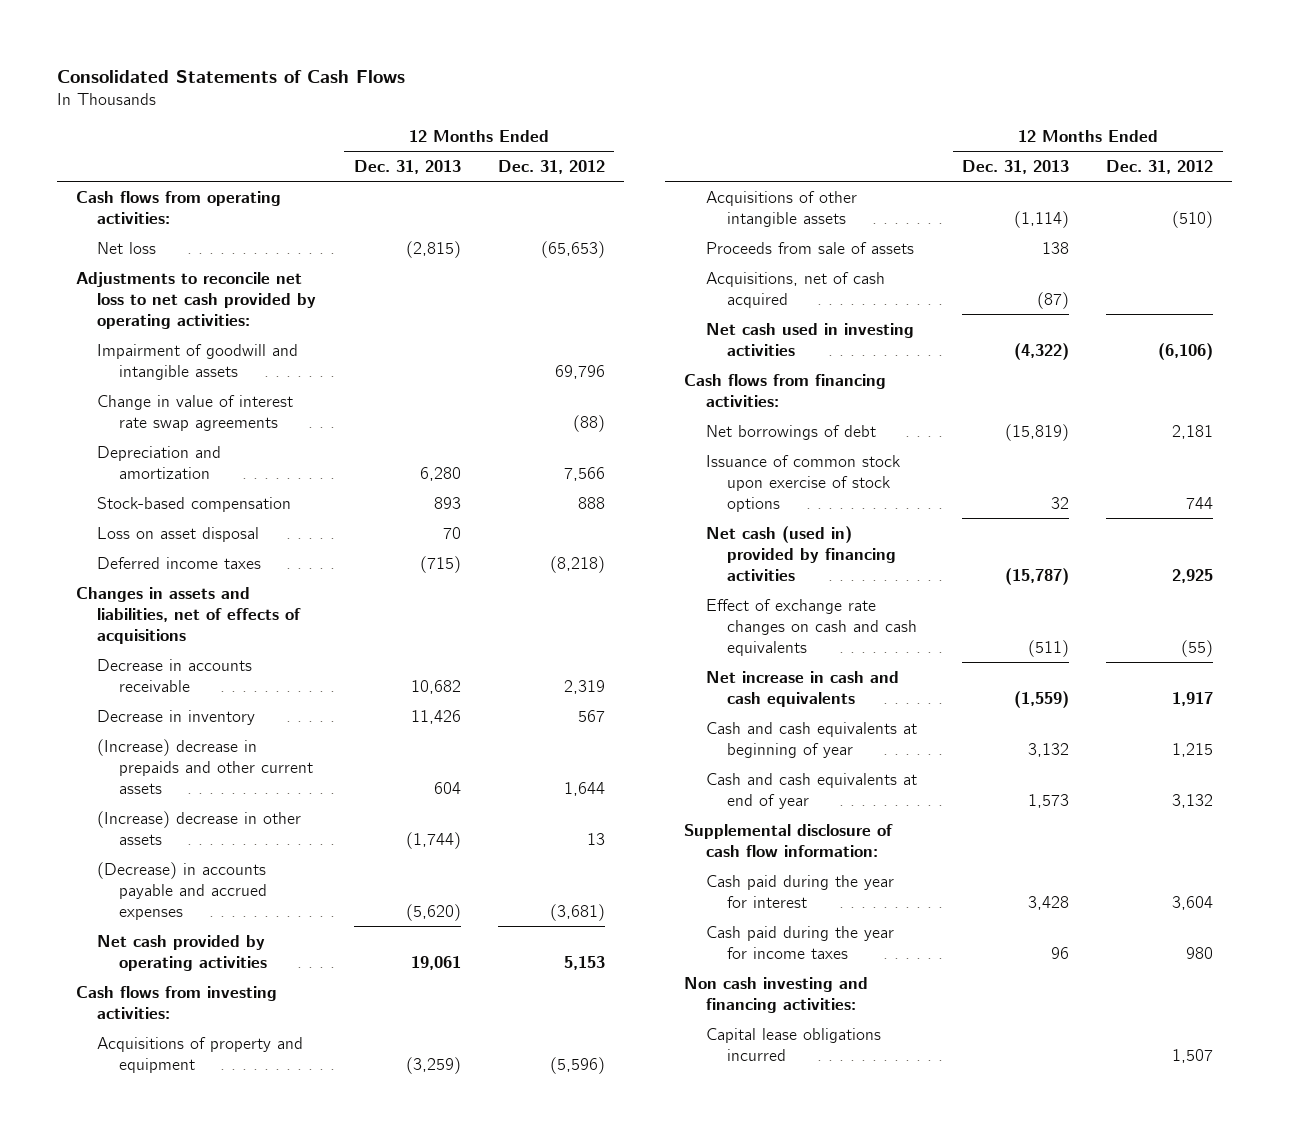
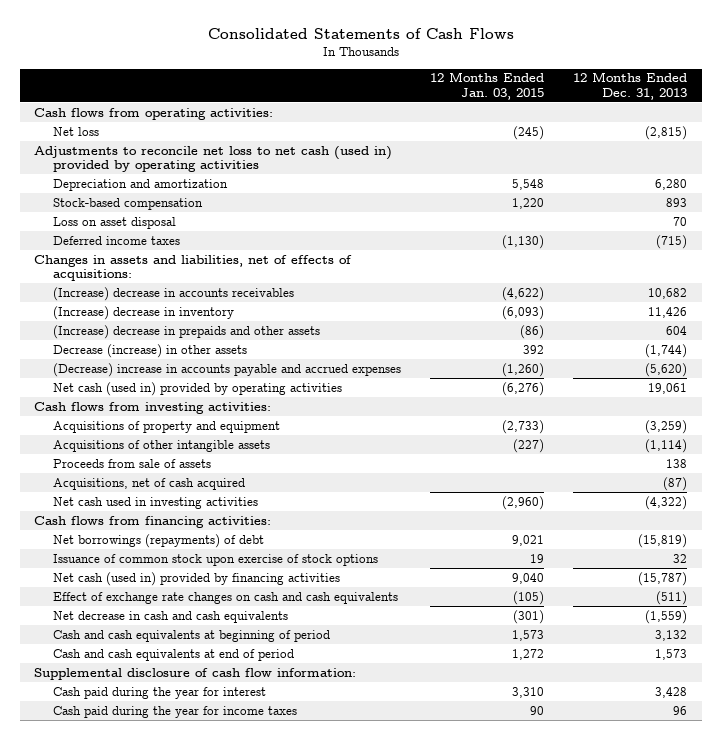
[498,159,606,174] Dec. 31, 2012 -> none
none -> [429,72,544,100] 12 Months Ended Jan. 03, 2015
[97,343,299,380] Impairment of goodwill and intangible assets -> none
[97,394,294,431] Change in value of interest rate swap agreements -> none
[75,271,317,329] Adjustments to reconcile net loss to net cash provided by operating activities: -> [34,145,393,173] Adjustments to reconcile net loss to net cash (used in) provided by operating activities
[75,586,302,644] Changes in assets and liabilities, net of effects of acquisitions -> [34,254,353,282] Changes in assets and liabilities, net of effects of acquisitions:
[97,658,253,692] Decrease in accounts receivable -> [52,286,294,301] (Increase) decrease in accounts receivables
[97,709,256,725] Decrease in inventory -> [52,305,234,320] (Increase) decrease in inventory
[97,738,313,794] (Increase) decrease in prepaids and other current assets -> [52,324,320,339] (Increase) decrease in prepaids and other assets
[97,810,302,845] (Increase) decrease in other assets -> [52,343,247,358] Decrease (increase) in other assets
[97,861,267,920] (Decrease) in accounts payable and accrued expenses -> [52,362,401,377] (Decrease) increase in accounts payable and accrued expenses
[97,934,267,971] Net cash provided by operating activities -> [52,381,342,396] Net cash (used in) provided by operating activities
[705,424,876,440] Net borrowings of debt -> [52,533,264,548] Net borrowings (repayments) of debt
[705,670,899,707] Net increase in cash and cash equivalents -> [52,610,288,623] Net decrease in cash and cash equivalents
[705,721,917,758] Cash and cash equivalents at beginning of year -> [52,629,330,642] Cash and cash equivalents at beginning of period
[705,772,917,809] Cash and cash equivalents at end of year -> [52,648,294,661] Cash and cash equivalents at end of period
[684,976,869,1013] Non cash investing and financing activities: -> none
[705,1027,881,1061] Capital lease obligations incurred -> none

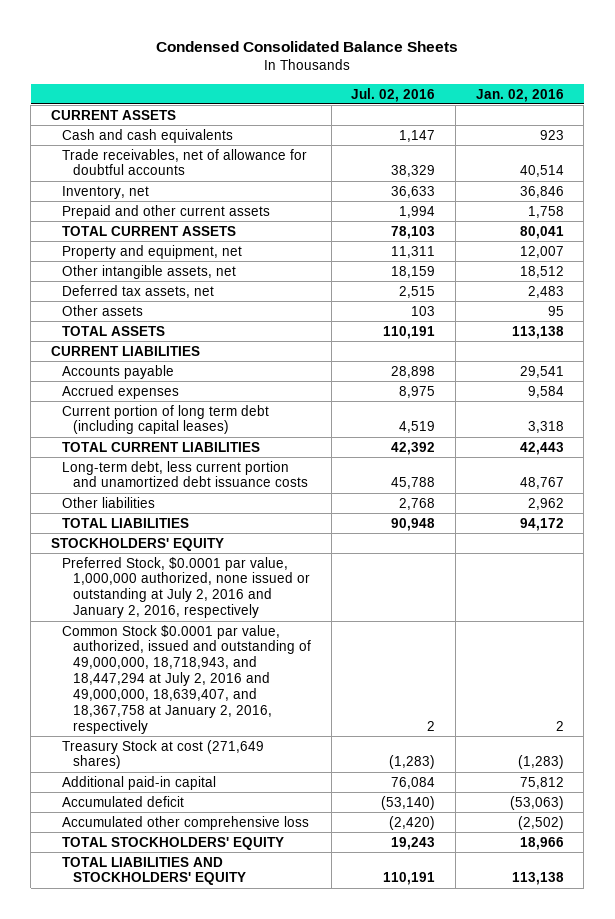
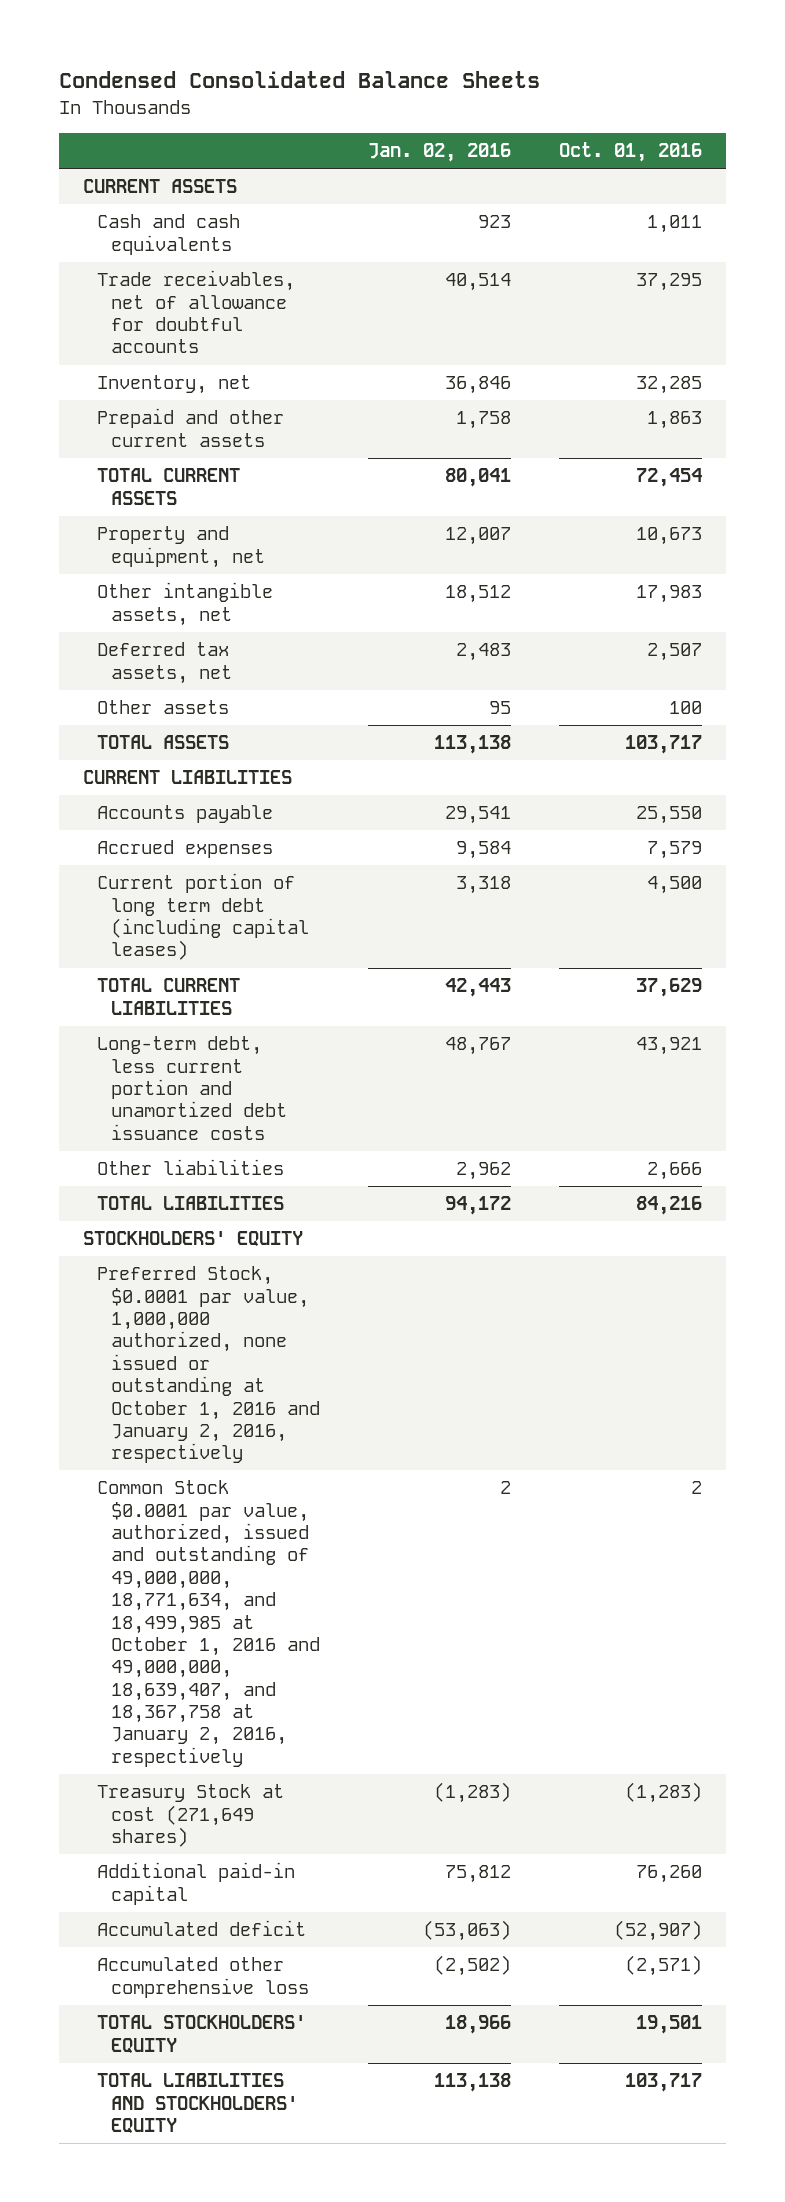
[351,87,436,102] Jul. 02, 2016 -> none
none -> [558,142,702,163] Oct. 01, 2016
[62,556,311,619] Preferred Stock, $0.0001 par value, 1,000,000 authorized, none issued or outstanding at July 2, 2016 and January 2, 2016, respectively -> [96,1266,320,1464] Preferred Stock, $0.0001 par value, 1,000,000 authorized, none issued or outstanding at October 1, 2016 and January 2, 2016, respectively
[62,624,312,735] Common Stock $0.0001 par value, authorized, issued and outstanding of 49,000,000, 18,718,943, and 18,447,294 at July 2, 2016 and 49,000,000, 18,639,407, and 18,367,758 at January 2, 2016, respectively -> [96,1480,320,1767] Common Stock $0.0001 par value, authorized, issued and outstanding of 49,000,000, 18,771,634, and 18,499,985 at October 1, 2016 and 49,000,000, 18,639,407, and 18,367,758 at January 2, 2016, respectively

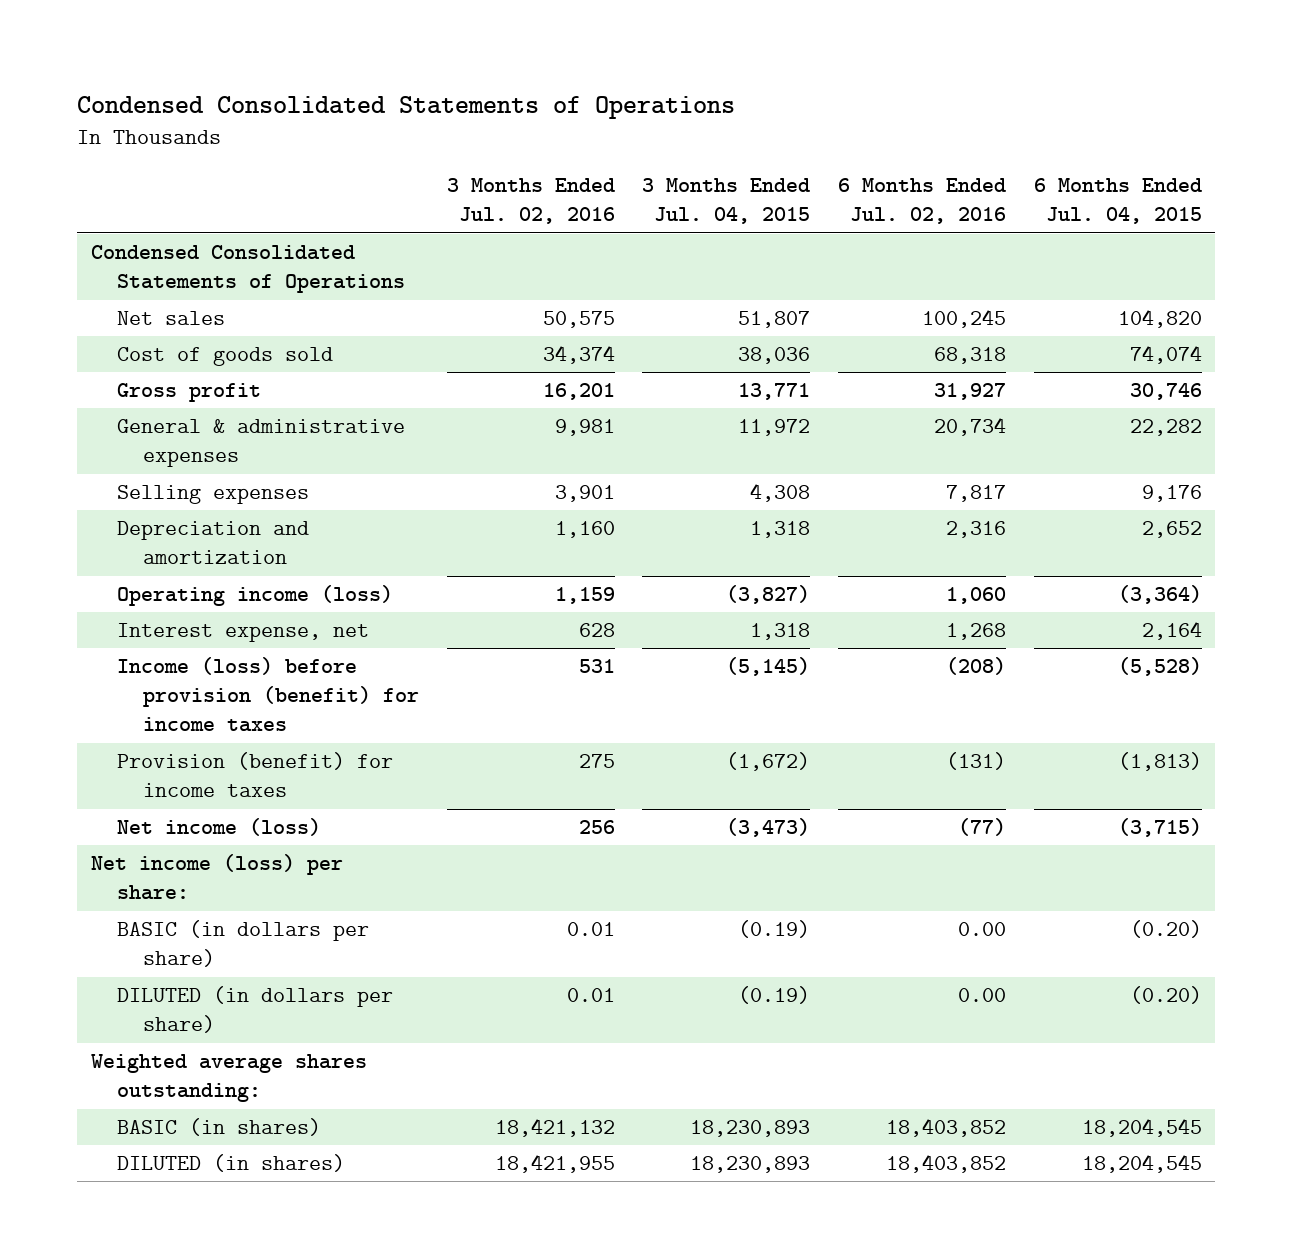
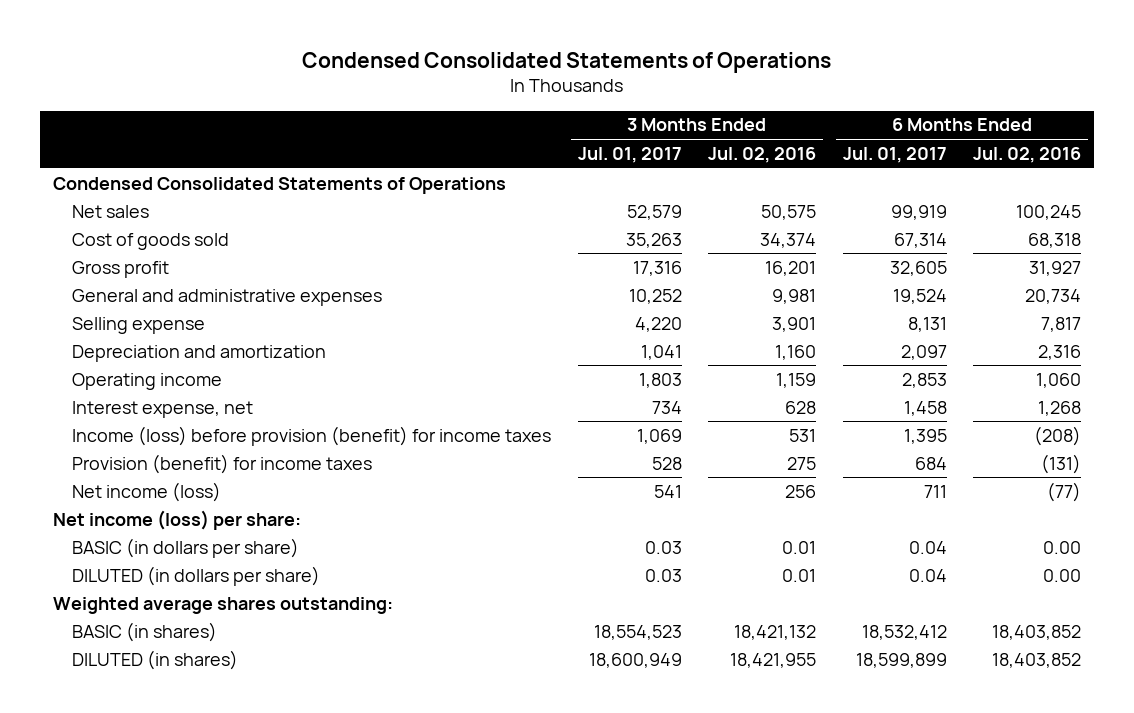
[642,178,811,225] 3 Months Ended Jul. 04, 2015 -> none
[1033,178,1202,225] 6 Months Ended Jul. 04, 2015 -> none
none -> [577,146,682,163] Jul. 01, 2017
none -> [842,146,947,163] Jul. 01, 2017
[116,419,405,468] General & administrative expenses -> [72,288,383,306] General and administrative expenses
[116,485,309,505] Selling expenses -> [72,316,206,334] Selling expense
[116,585,393,607] Operating income (loss) -> [72,372,223,390] Operating income

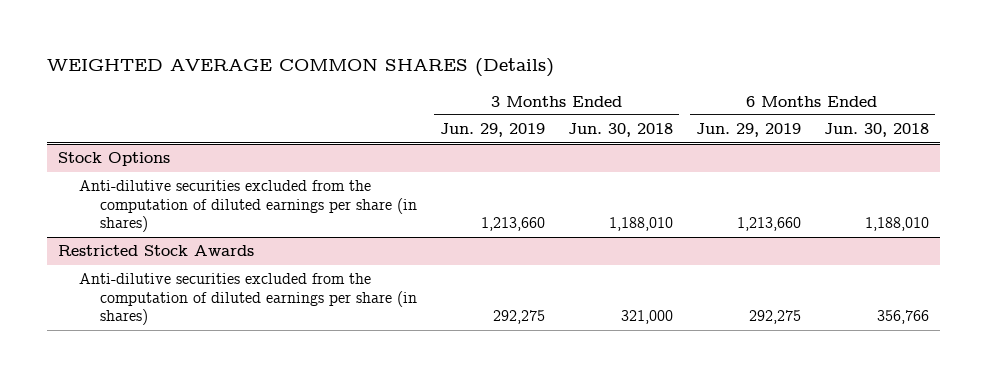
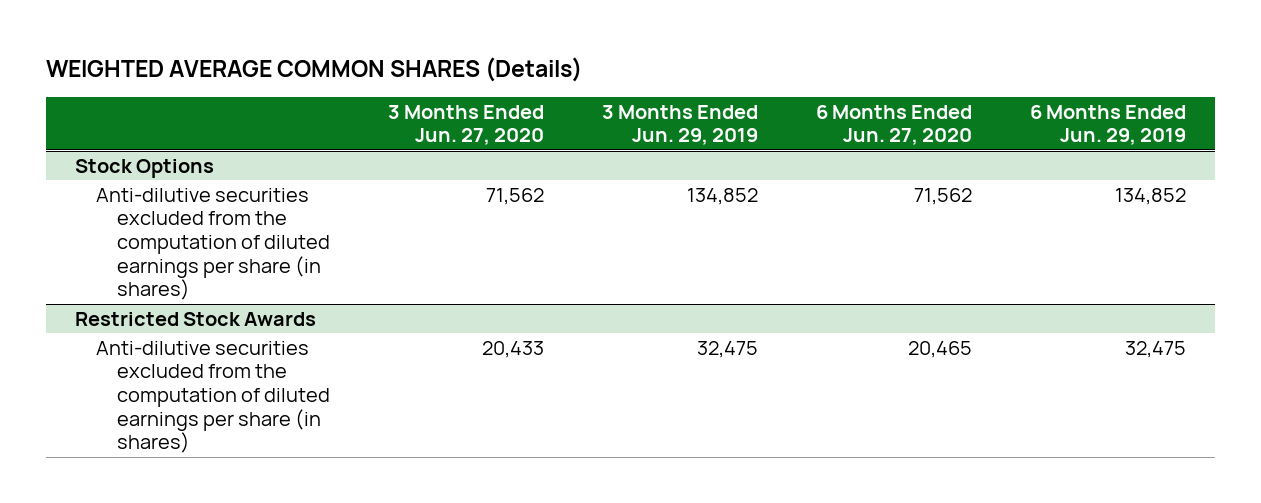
[568,123,674,138] Jun. 30, 2018 -> none
[823,123,929,138] Jun. 30, 2018 -> none
none -> [387,104,544,146] 3 Months Ended Jun. 27, 2020
none -> [816,104,973,146] 6 Months Ended Jun. 27, 2020
[481,217,546,232] 1,213,660 -> [687,187,759,205] 134,852
[736,217,801,232] 1,213,660 -> [1115,187,1187,205] 134,852
[493,310,546,325] 292,275 -> [697,340,759,358] 32,475
[748,310,801,325] 292,275 -> [1125,340,1187,358] 32,475

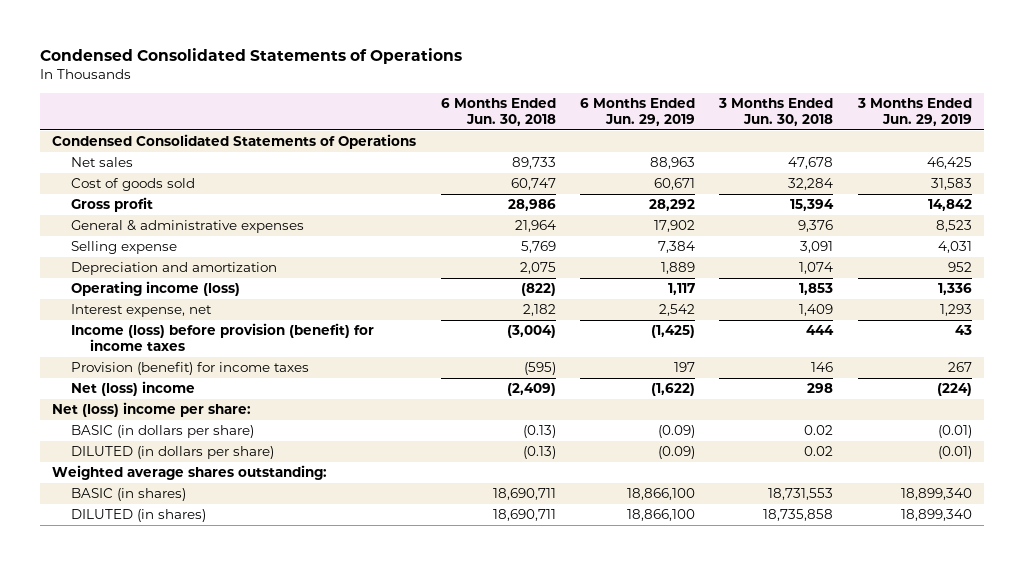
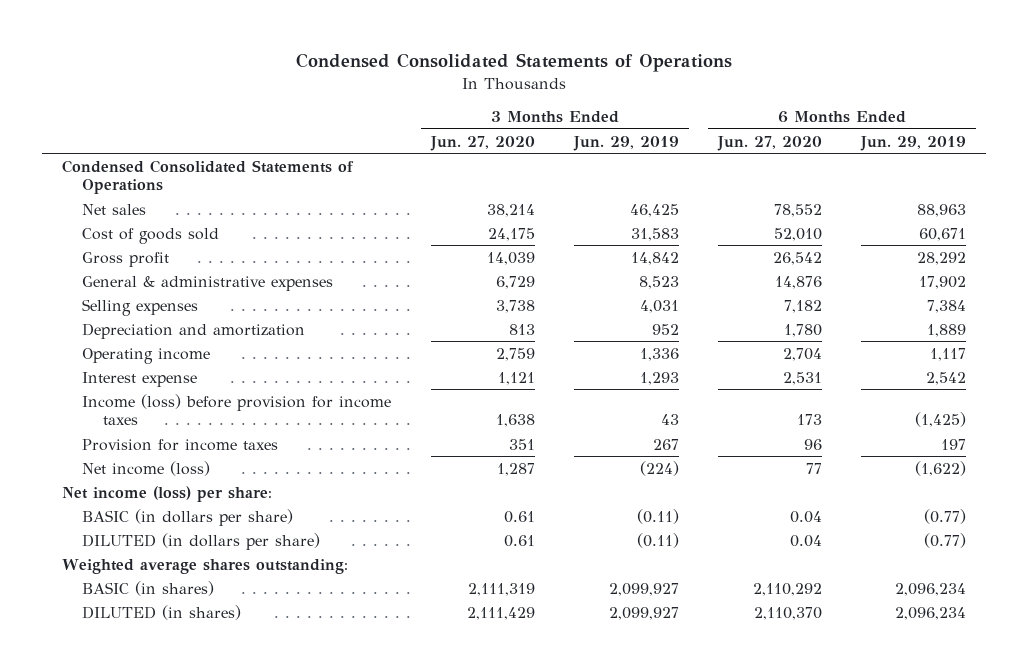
[440,97,556,126] 6 Months Ended Jun. 30, 2018 -> none
[718,97,834,126] 3 Months Ended Jun. 30, 2018 -> none
none -> [429,135,535,151] Jun. 27, 2020
none -> [717,135,823,151] Jun. 27, 2020
[71,241,178,255] Selling expense -> [82,298,199,316] Selling expenses
[71,281,241,297] Operating income (loss) -> [82,347,211,364] Operating income
[71,304,213,318] Interest expense, net -> [82,371,198,387] Interest expense
[71,323,375,351] Income (loss) before provision (benefit) for income taxes -> [82,393,392,426] Income (loss) before provision for income taxes
[71,362,310,376] Provision (benefit) for income taxes -> [82,438,279,451] Provision for income taxes
[71,381,196,397] Net (loss) income -> [82,460,211,476] Net income (loss)
[52,402,252,418] Net (loss) income per share: -> [61,485,272,502] Net income (loss) per share:
[657,425,695,439] (0.09) -> [924,508,967,524] (0.77)
[937,425,972,439] (0.01) -> [636,508,679,524] (0.11)
[657,446,695,460] (0.09) -> [924,532,967,548] (0.77)
[937,446,972,460] (0.01) -> [636,532,679,548] (0.11)
[626,488,695,501] 18,866,100 -> [895,582,967,596] 2,096,234
[900,488,972,501] 18,899,340 -> [608,582,679,596] 2,099,927
[626,509,695,522] 18,866,100 -> [895,606,967,620] 2,096,234
[900,509,972,522] 18,899,340 -> [608,606,679,620] 2,099,927

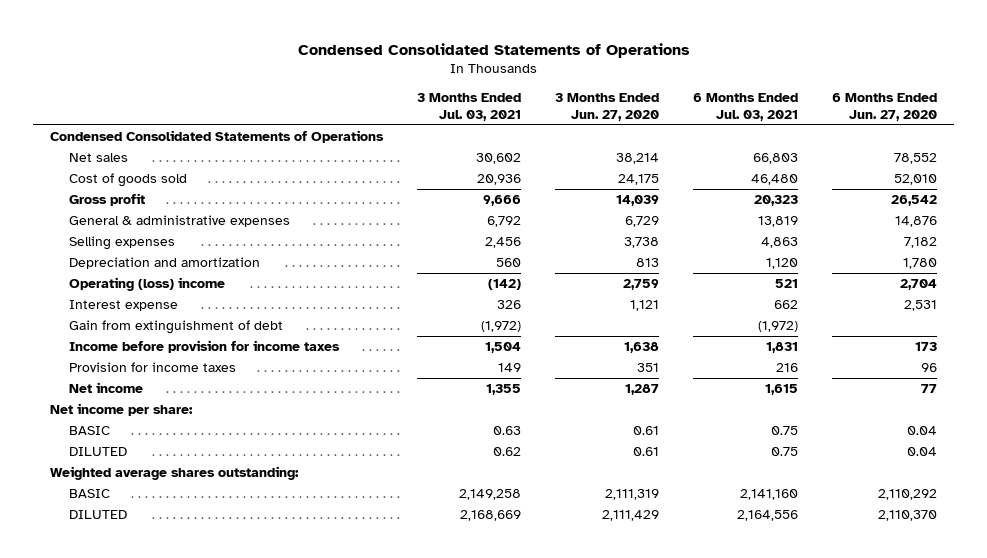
[572,135,679,151] Jun. 29, 2019 -> none
[860,135,967,151] Jun. 29, 2019 -> none
none -> [417,93,522,122] 3 Months Ended Jul. 03, 2021
none -> [693,93,799,122] 6 Months Ended Jul. 03, 2021
[82,347,211,364] Operating income -> [69,276,226,291] Operating (loss) income
none -> [69,319,284,334] Gain from extinguishment of debt
[82,393,392,426] Income (loss) before provision for income taxes -> [69,339,341,353] Income before provision for income taxes
[82,460,211,476] Net income (loss) -> [69,381,144,393] Net income
[61,485,272,502] Net income (loss) per share: -> [50,402,194,416] Net income per share:
[82,508,294,526] BASIC (in dollars per share) -> [69,425,111,435] BASIC
[82,532,321,550] DILUTED (in dollars per share) -> [69,446,128,456] DILUTED
[82,580,215,596] BASIC (in shares) -> [69,488,111,498] BASIC
[82,604,242,620] DILUTED (in shares) -> [69,509,128,519] DILUTED

